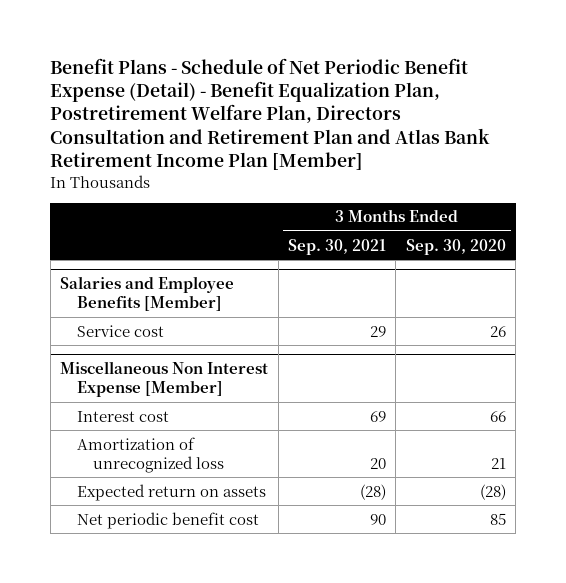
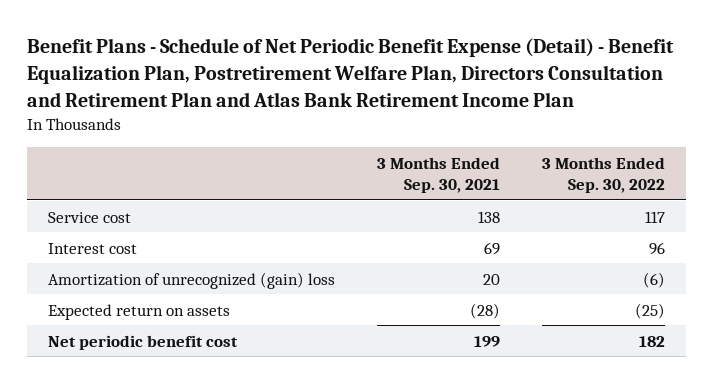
[50,57,491,171] Benefit Plans - Schedule of Net Periodic Benefit Expense (Detail) - Benefit Equalization Plan, Postretirement Welfare Plan, Directors Consultation and Retirement Plan and Atlas Bank Retirement Income Plan [Member] -> [26,38,674,107] Benefit Plans - Schedule of Net Periodic Benefit Expense (Detail) - Benefit Equalization Plan, Postretirement Welfare Plan, Directors Consultation and Retirement Plan and Atlas Bank Retirement Income Plan
[405,238,506,255] Sep. 30, 2020 -> none
none -> [541,157,665,193] 3 Months Ended Sep. 30, 2022
[60,276,235,311] Salaries and Employee Benefits [Member] -> none
[60,361,269,397] Miscellaneous Non Interest Expense [Member] -> none
[369,325,386,337] 29 -> [477,210,500,223] 138
[76,436,224,473] Amortization of unrecognized loss -> [47,271,335,289] Amortization of unrecognized (gain) loss
[369,513,386,525] 90 -> [473,335,500,347] 199

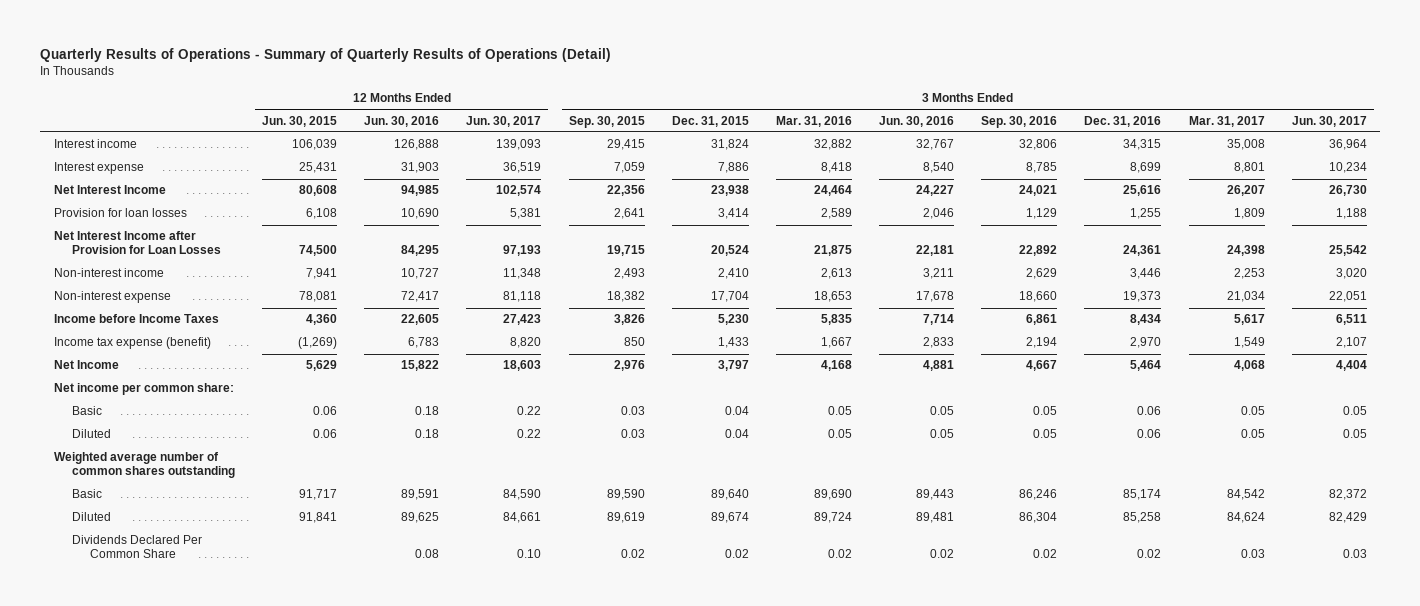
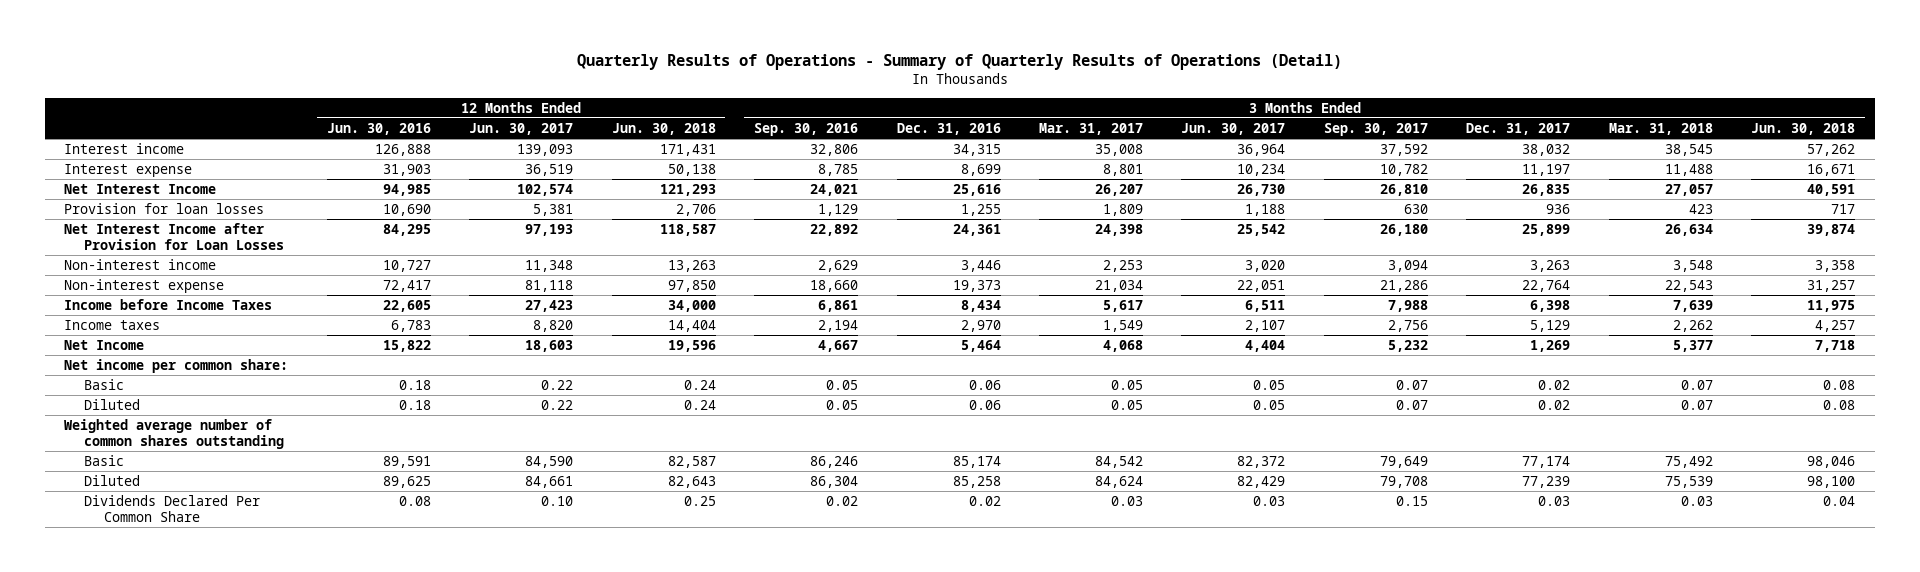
[262,115,338,127] Jun. 30, 2015 -> none
[568,115,645,128] Sep. 30, 2015 -> none
[671,115,749,127] Dec. 31, 2015 -> none
[775,115,852,127] Mar. 31, 2016 -> none
[879,115,955,127] Jun. 30, 2016 -> none
none -> [611,122,716,135] Jun. 30, 2018
none -> [1323,122,1428,136] Sep. 30, 2017
none -> [1466,122,1571,135] Dec. 31, 2017
none -> [1608,122,1713,135] Mar. 31, 2018
none -> [1751,122,1856,135] Jun. 30, 2018
[53,337,211,350] Income tax expense (benefit) -> [64,319,161,330] Income taxes

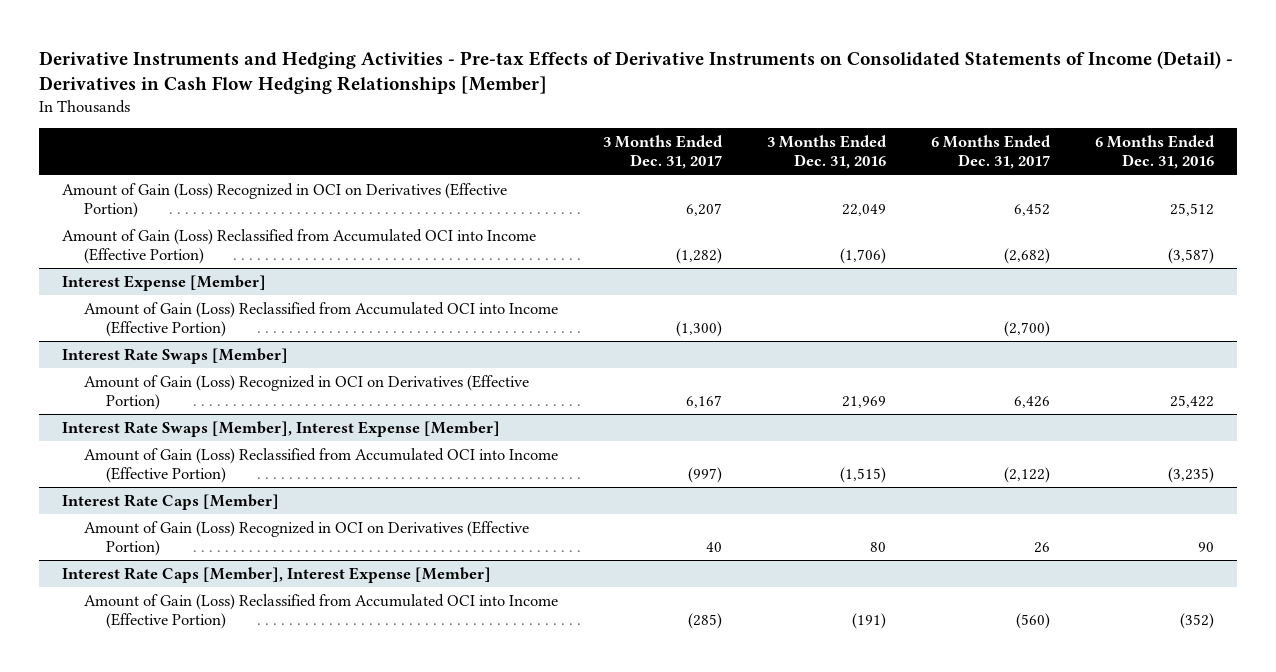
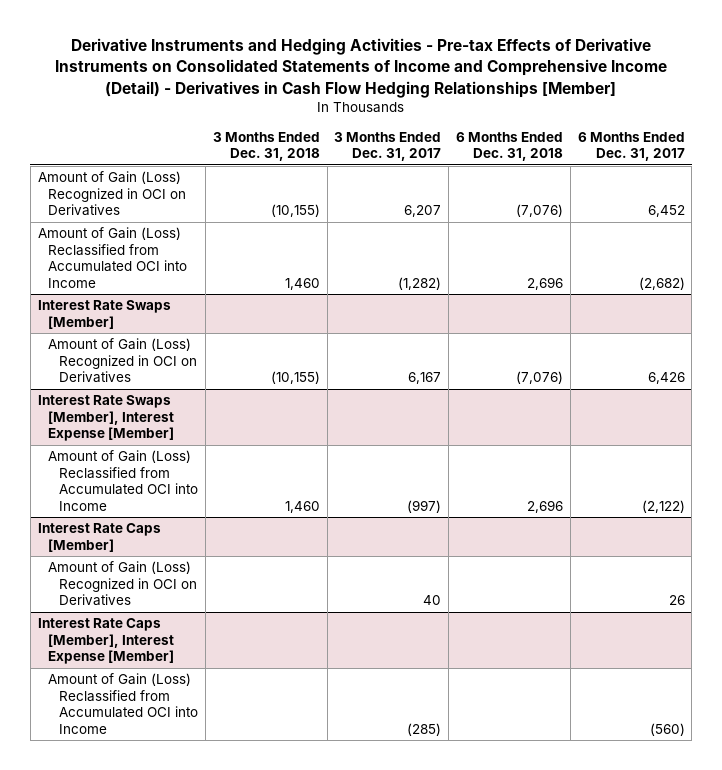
[39,50,1234,95] Derivative Instruments and Hedging Activities - Pre-tax Effects of Derivative Instruments on Consolidated Statements of Income (Detail) - Derivatives in Cash Flow Hedging Relationships [Member] -> [55,38,668,98] Derivative Instruments and Hedging Activities - Pre-tax Effects of Derivative Instruments on Consolidated Statements of Income and Comprehensive Income (Detail) - Derivatives in Cash Flow Hedging Relationships [Member]
[767,135,888,170] 3 Months Ended Dec. 31, 2016 -> none
[1095,135,1216,170] 6 Months Ended Dec. 31, 2016 -> none
none -> [212,131,320,162] 3 Months Ended Dec. 31, 2018
none -> [455,131,563,162] 6 Months Ended Dec. 31, 2018
[61,274,266,291] Interest Expense [Member] -> none
[84,301,559,337] Amount of Gain (Loss) Reclassified from Accumulated OCI into Income (Effective Portion) -> none
[61,182,507,218] Amount of Gain (Loss) Recognized in OCI on Derivatives (Effective Portion) -> [37,171,187,217] Amount of Gain (Loss) Recognized in OCI on Derivatives
[61,228,536,264] Amount of Gain (Loss) Reclassified from Accumulated OCI into Income (Effective Portion) -> [37,227,188,288] Amount of Gain (Loss) Reclassified from Accumulated OCI into Income
[84,374,530,410] Amount of Gain (Loss) Recognized in OCI on Derivatives (Effective Portion) -> [48,338,198,384] Amount of Gain (Loss) Recognized in OCI on Derivatives
[84,447,559,483] Amount of Gain (Loss) Reclassified from Accumulated OCI into Income (Effective Portion) -> [48,450,199,511] Amount of Gain (Loss) Reclassified from Accumulated OCI into Income
[84,520,530,556] Amount of Gain (Loss) Recognized in OCI on Derivatives (Effective Portion) -> [48,561,198,607] Amount of Gain (Loss) Recognized in OCI on Derivatives
[84,593,559,629] Amount of Gain (Loss) Reclassified from Accumulated OCI into Income (Effective Portion) -> [48,673,199,734] Amount of Gain (Loss) Reclassified from Accumulated OCI into Income

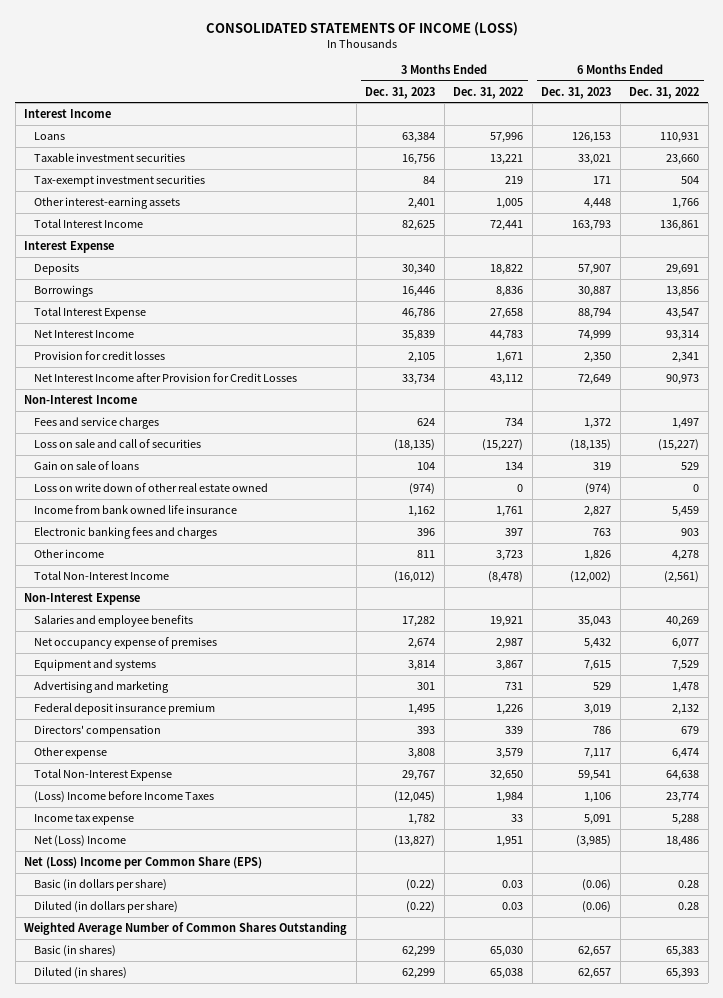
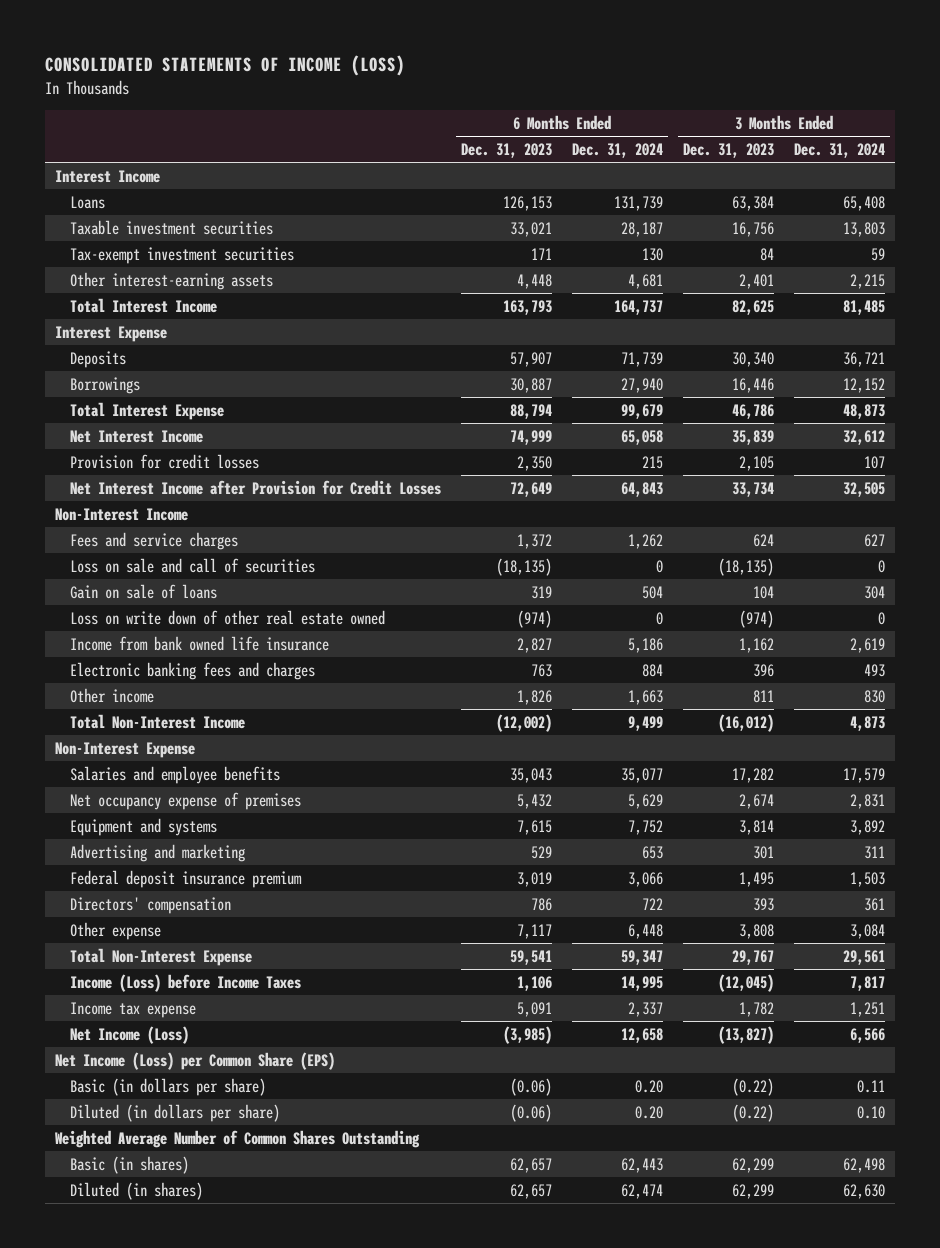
[453,86,524,99] Dec. 31, 2022 -> none
[629,86,700,99] Dec. 31, 2022 -> none
none -> [572,143,664,159] Dec. 31, 2024
none -> [793,143,885,159] Dec. 31, 2024
[34,790,215,803] (Loss) Income before Income Taxes -> [70,973,302,992] Income (Loss) before Income Taxes
[34,834,127,847] Net (Loss) Income -> [70,1025,190,1044] Net Income (Loss)
[24,855,263,869] Net (Loss) Income per Common Share (EPS) -> [55,1051,336,1070] Net Income (Loss) per Common Share (EPS)

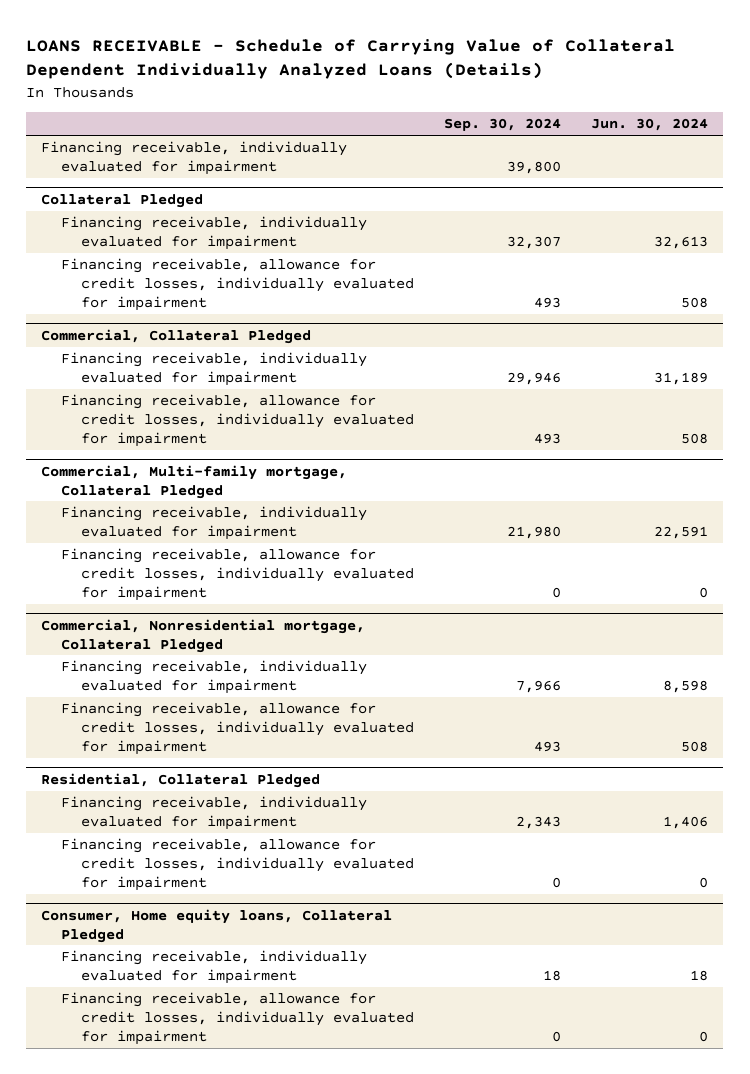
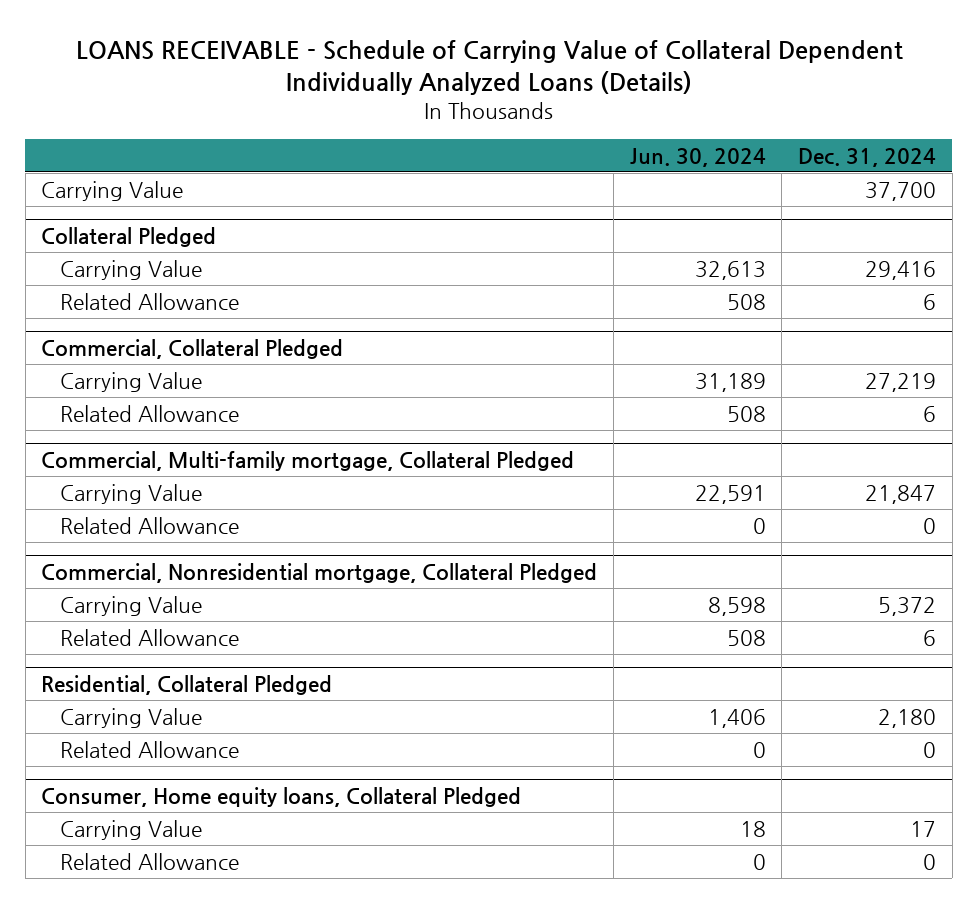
[444,118,562,132] Sep. 30, 2024 -> none
none -> [798,147,937,167] Dec. 31, 2024
[41,141,348,176] Financing receivable, individually evaluated for impairment -> [41,180,184,201] Carrying Value
[61,216,368,251] Financing receivable, individually evaluated for impairment -> [59,259,202,280] Carrying Value
[61,258,415,311] Financing receivable, allowance for credit losses, individually evaluated for impairment -> [59,292,239,310] Related Allowance
[61,352,368,387] Financing receivable, individually evaluated for impairment -> [59,371,202,392] Carrying Value
[61,394,415,447] Financing receivable, allowance for credit losses, individually evaluated for impairment -> [59,404,239,422] Related Allowance
[61,506,368,541] Financing receivable, individually evaluated for impairment -> [59,483,202,504] Carrying Value
[61,548,415,601] Financing receivable, allowance for credit losses, individually evaluated for impairment -> [59,516,239,534] Related Allowance
[61,660,368,695] Financing receivable, individually evaluated for impairment -> [59,595,202,616] Carrying Value
[61,702,415,755] Financing receivable, allowance for credit losses, individually evaluated for impairment -> [59,628,239,646] Related Allowance
[61,796,368,831] Financing receivable, individually evaluated for impairment -> [59,707,202,728] Carrying Value
[61,838,415,891] Financing receivable, allowance for credit losses, individually evaluated for impairment -> [59,740,239,758] Related Allowance
[61,950,368,985] Financing receivable, individually evaluated for impairment -> [59,819,202,840] Carrying Value
[61,992,415,1045] Financing receivable, allowance for credit losses, individually evaluated for impairment -> [59,852,239,870] Related Allowance

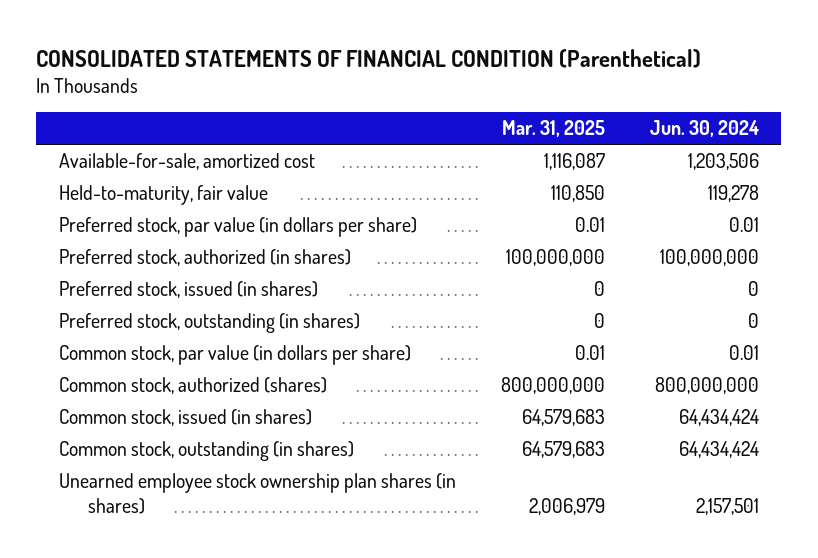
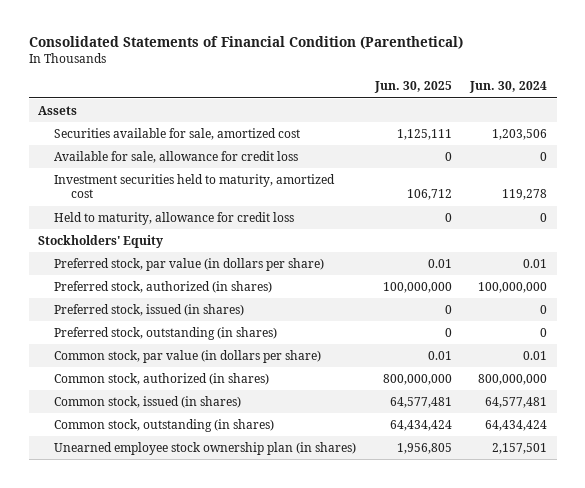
[36,48,702,68] CONSOLIDATED STATEMENTS OF FINANCIAL CONDITION (Parenthetical) -> [28,36,463,50] Consolidated Statements of Financial Condition (Parenthetical)
[501,120,605,138] Mar. 31, 2025 -> none
none -> [373,81,452,94] Jun. 30, 2025
none -> [38,105,78,115] Assets
[58,153,315,171] Available-for-sale, amortized cost -> [54,127,301,140] Securities available for sale, amortized cost
none -> [54,150,299,163] Available for sale, allowance for credit loss
[58,185,268,206] Held-to-maturity, fair value -> [54,173,336,199] Investment securities held to maturity, amortized cost
none -> [54,211,295,225] Held to maturity, allowance for credit loss
none -> [38,234,164,248] Stockholders' Equity
[58,377,327,395] Common stock, authorized (shares) -> [54,372,270,385] Common stock, authorized (in shares)
[678,409,759,427] 64,434,424 -> [485,396,548,408] 64,577,481
[58,473,456,514] Unearned employee stock ownership plan shares (in shares) -> [54,441,357,455] Unearned employee stock ownership plan (in shares)

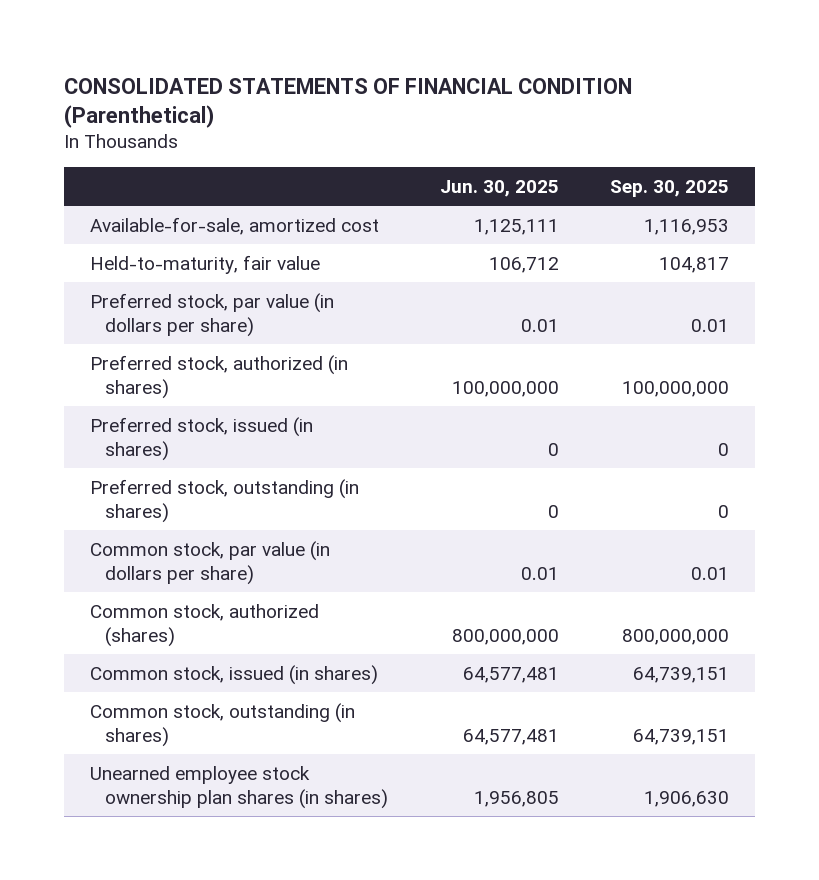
[28,36,463,50] Consolidated Statements of Financial Condition (Parenthetical) -> [64,77,633,128] CONSOLIDATED STATEMENTS OF FINANCIAL CONDITION (Parenthetical)
[469,81,548,94] Jun. 30, 2024 -> none
none -> [610,179,730,197] Sep. 30, 2025
[38,105,78,115] Assets -> none
[54,150,299,163] Available for sale, allowance for credit loss -> none
[54,211,295,225] Held to maturity, allowance for credit loss -> none
[38,234,164,248] Stockholders' Equity -> none
[54,127,301,140] Securities available for sale, amortized cost -> [89,216,379,235] Available-for-sale, amortized cost
[54,173,336,199] Investment securities held to maturity, amortized cost -> [89,254,320,274] Held-to-maturity, fair value
[54,372,270,385] Common stock, authorized (in shares) -> [89,603,319,647] Common stock, authorized (shares)
[389,419,452,431] 64,434,424 -> [462,728,559,745] 64,577,481
[54,441,357,455] Unearned employee stock ownership plan (in shares) -> [89,765,389,809] Unearned employee stock ownership plan shares (in shares)

